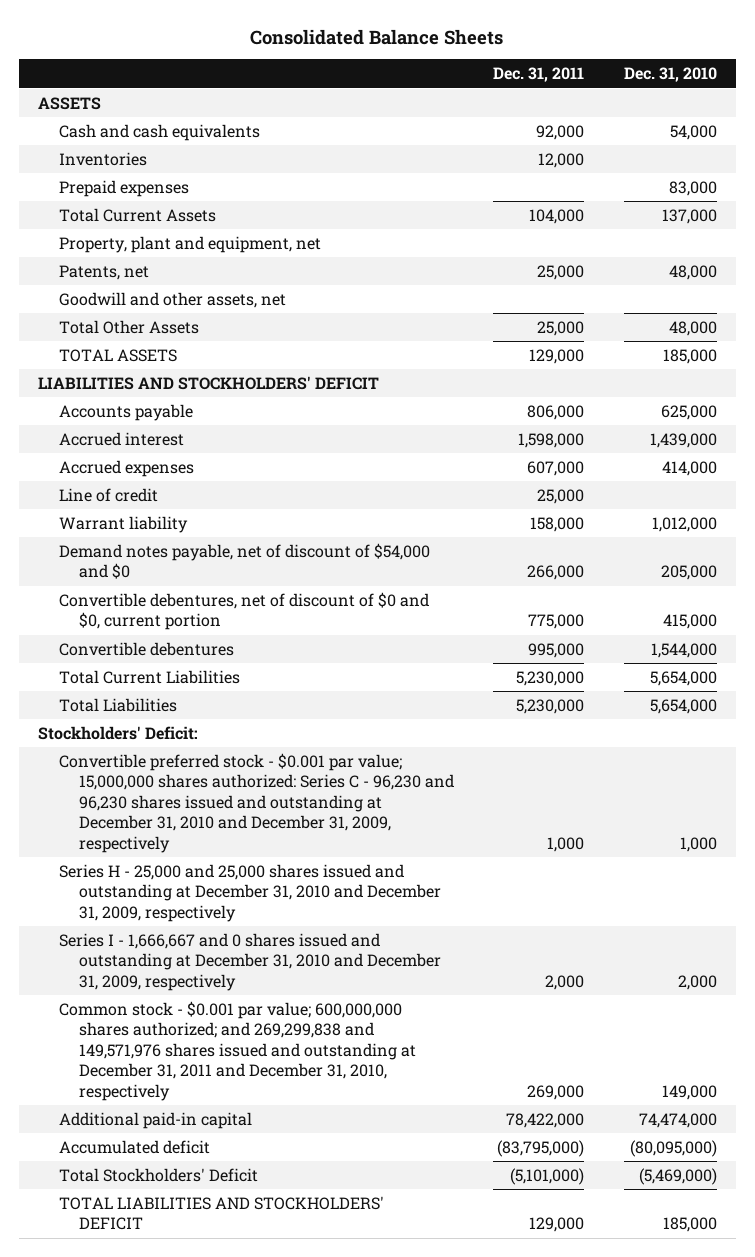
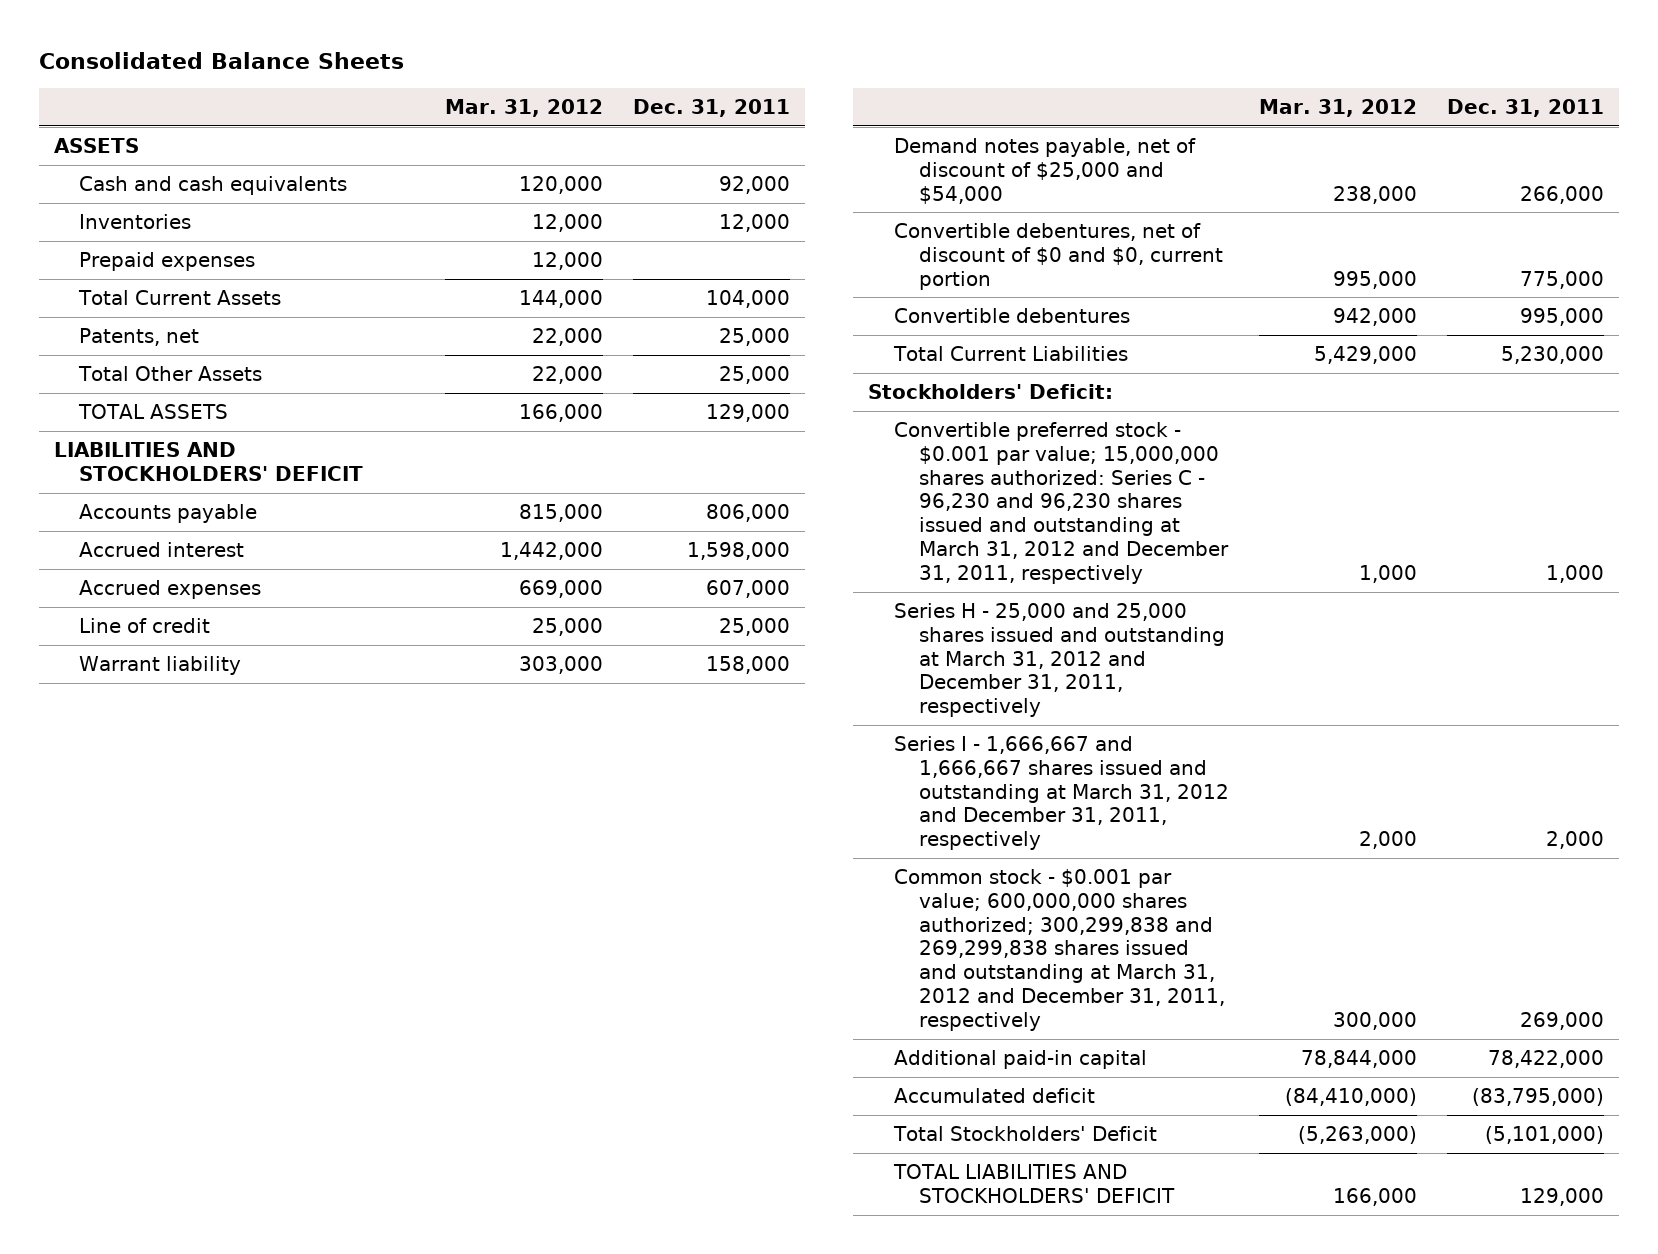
[623,67,717,83] Dec. 31, 2010 -> none
none -> [444,98,603,117] Mar. 31, 2012
[58,235,321,253] Property, plant and equipment, net -> none
[58,291,286,308] Goodwill and other assets, net -> none
[58,542,430,580] Demand notes payable, net of discount of $54,000 and $0 -> [893,137,1196,204] Demand notes payable, net of discount of $25,000 and $54,000
[58,697,177,712] Total Liabilities -> none
[58,752,455,853] Convertible preferred stock - $0.001 par value; 15,000,000 shares authorized: Series C - 96,230 and 96,230 shares issued and outstanding at December 31, 2010 and December 31, 2009, respectively -> [893,421,1230,584] Convertible preferred stock - $0.001 par value; 15,000,000 shares authorized: Series C - 96,230 and 96,230 shares issued and outstanding at March 31, 2012 and December 31, 2011, respectively
[58,863,442,922] Series H - 25,000 and 25,000 shares issued and outstanding at December 31, 2010 and December 31, 2009, respectively -> [893,602,1226,718] Series H - 25,000 and 25,000 shares issued and outstanding at March 31, 2012 and December 31, 2011, respectively
[58,932,442,991] Series I - 1,666,667 and 0 shares issued and outstanding at December 31, 2010 and December 31, 2009, respectively -> [893,735,1230,851] Series I - 1,666,667 and 1,666,667 shares issued and outstanding at March 31, 2012 and December 31, 2011, respectively
[58,1000,417,1101] Common stock - $0.001 par value; 600,000,000 shares authorized; and 269,299,838 and 149,571,976 shares issued and outstanding at December 31, 2011 and December 31, 2010, respectively -> [893,868,1226,1031] Common stock - $0.001 par value; 600,000,000 shares authorized; 300,299,838 and 269,299,838 shares issued and outstanding at March 31, 2012 and December 31, 2011, respectively

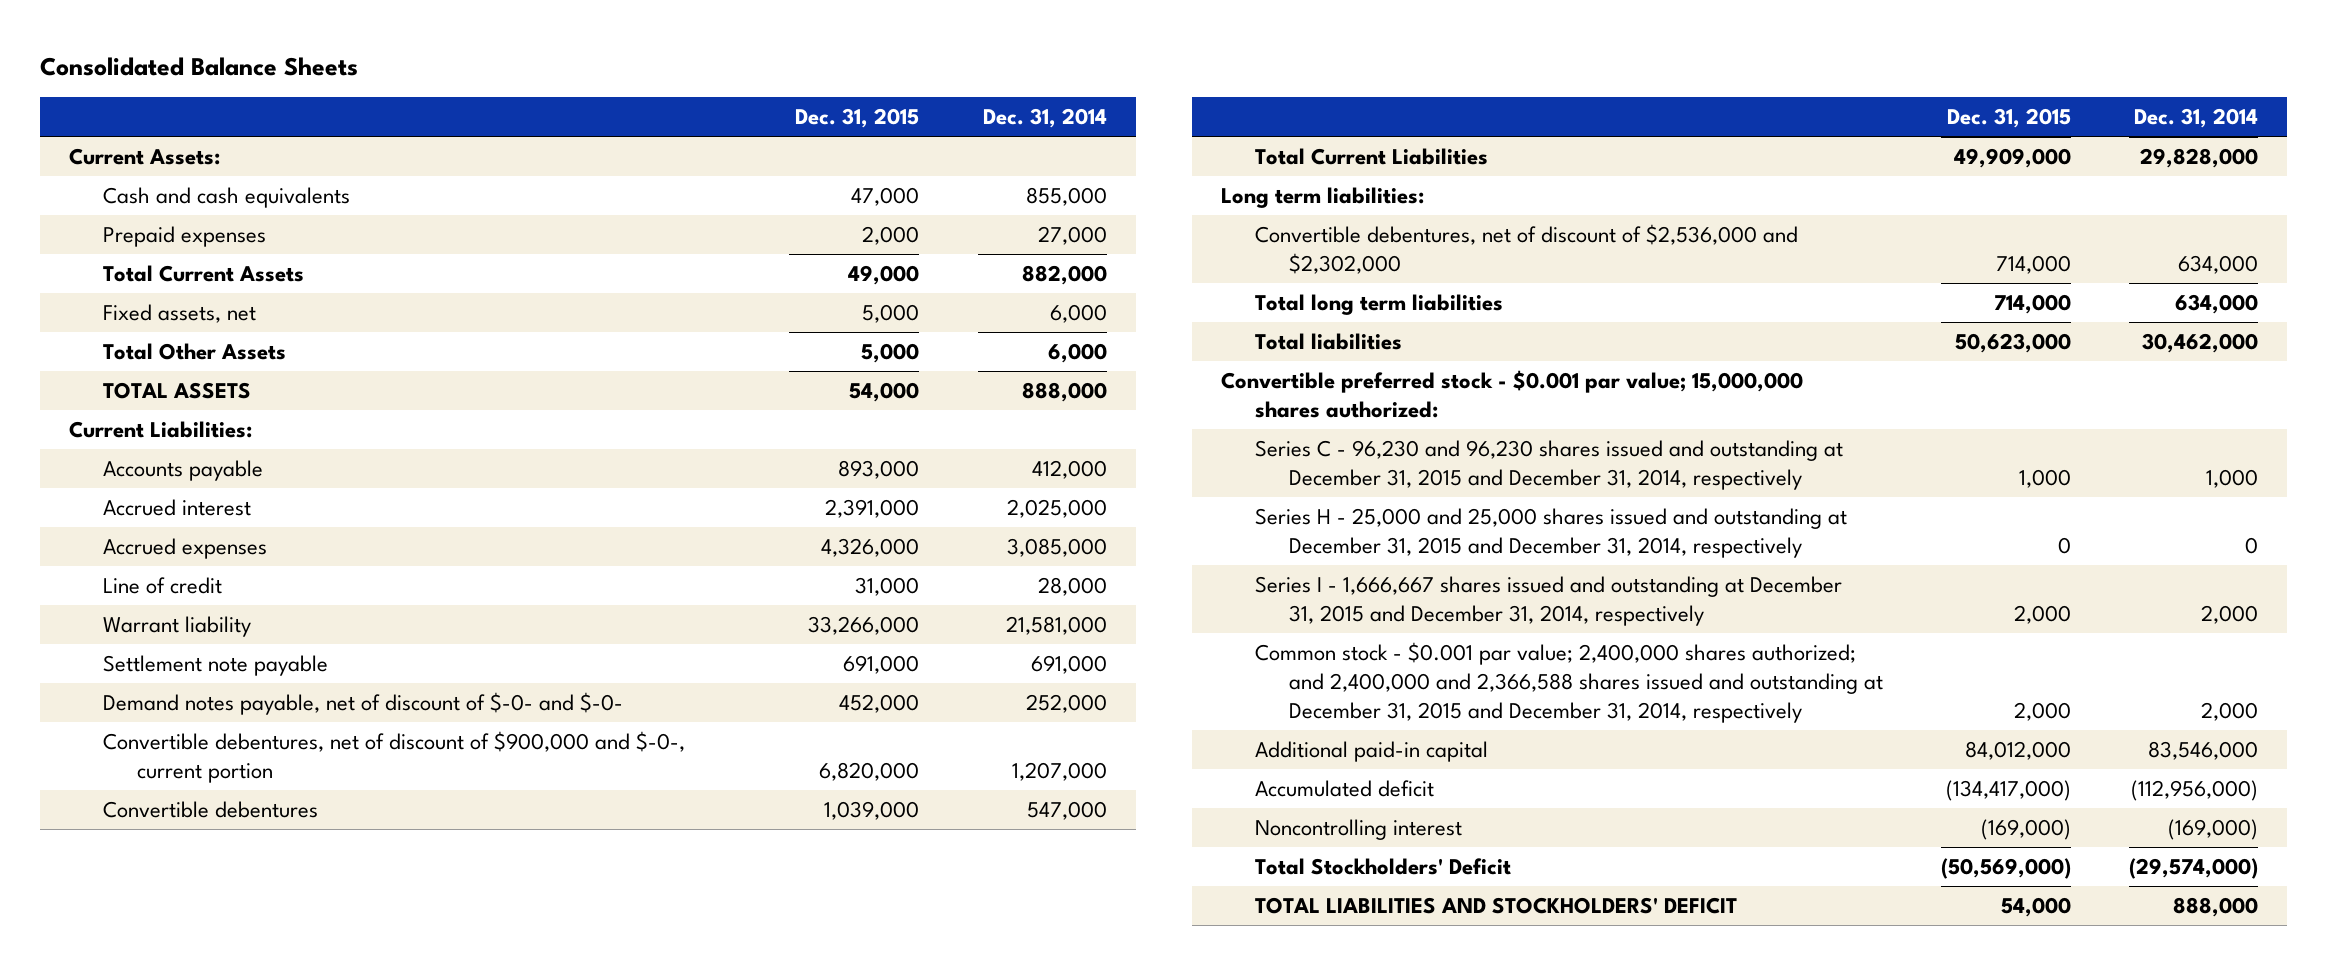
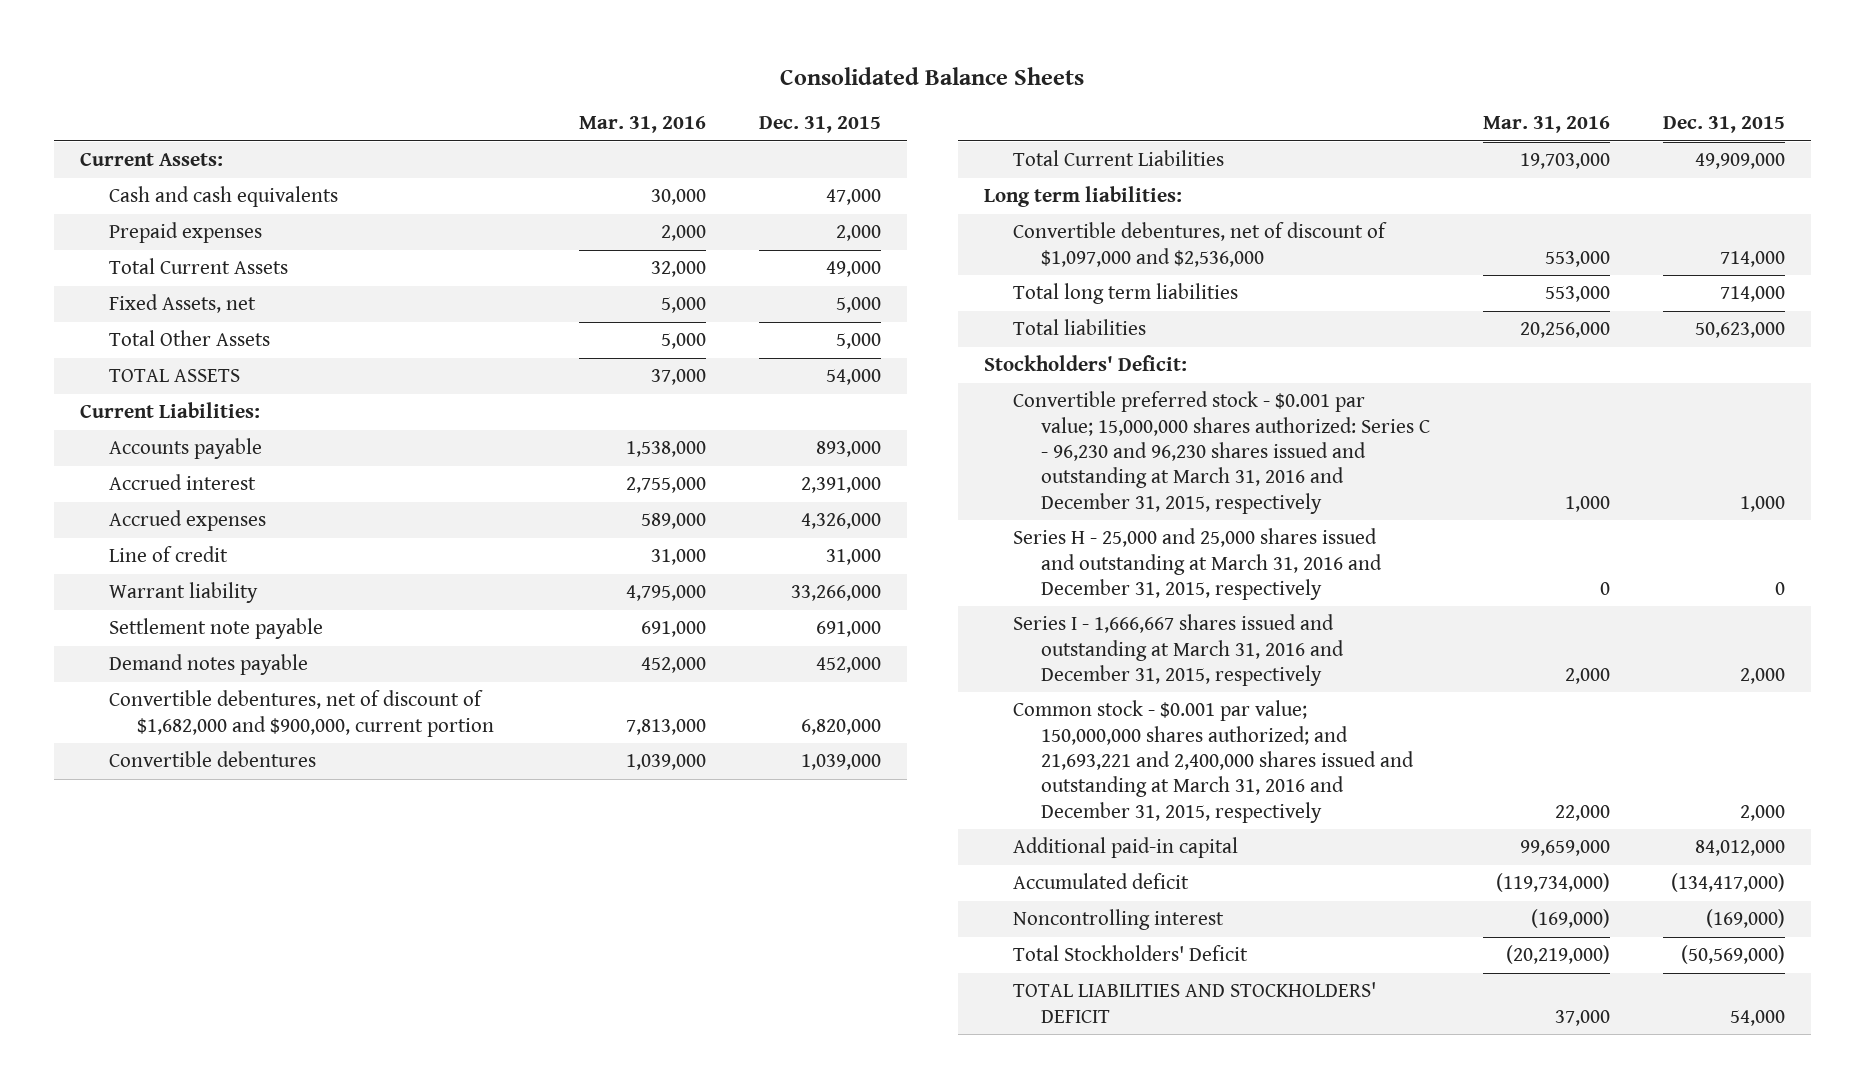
[982,108,1107,129] Dec. 31, 2014 -> none
none -> [578,116,706,134] Mar. 31, 2016
[103,303,257,323] Fixed assets, net -> [108,294,256,314] Fixed Assets, net
[103,691,624,715] Demand notes payable, net of discount of $-0- and $-0- -> [108,654,308,676] Demand notes payable
[103,730,686,783] Convertible debentures, net of discount of $900,000 and $-0-, current portion -> [108,690,495,737] Convertible debentures, net of discount of $1,682,000 and $900,000, current portion
[1254,223,1798,274] Convertible debentures, net of discount of $2,536,000 and $2,302,000 -> [1012,222,1387,267] Convertible debentures, net of discount of $1,097,000 and $2,536,000
[1220,369,1803,418] Convertible preferred stock - $0.001 par value; 15,000,000 shares authorized: -> none
none -> [984,355,1188,372] Stockholders' Deficit:
[1254,439,1843,490] Series C - 96,230 and 96,230 shares issued and outstanding at December 31, 2015 and December 31, 2014, respectively -> [1012,391,1431,514] Convertible preferred stock - $0.001 par value; 15,000,000 shares authorized: Series C - 96,230 and 96,230 shares issued and outstanding at March 31, 2016 and December 31, 2015, respectively
[1254,507,1847,558] Series H - 25,000 and 25,000 shares issued and outstanding at December 31, 2015 and December 31, 2014, respectively -> [1012,528,1383,600] Series H - 25,000 and 25,000 shares issued and outstanding at March 31, 2016 and December 31, 2015, respectively
[1254,575,1842,626] Series I - 1,666,667 shares issued and outstanding at December 31, 2015 and December 31, 2014, respectively -> [1012,614,1345,686] Series I - 1,666,667 shares issued and outstanding at March 31, 2016 and December 31, 2015, respectively
[1254,641,1883,723] Common stock - $0.001 par value; 2,400,000 shares authorized; and 2,400,000 and 2,366,588 shares issued and outstanding at December 31, 2015 and December 31, 2014, respectively -> [1012,700,1415,823] Common stock - $0.001 par value; 150,000,000 shares authorized; and 21,693,221 and 2,400,000 shares issued and outstanding at March 31, 2016 and December 31, 2015, respectively

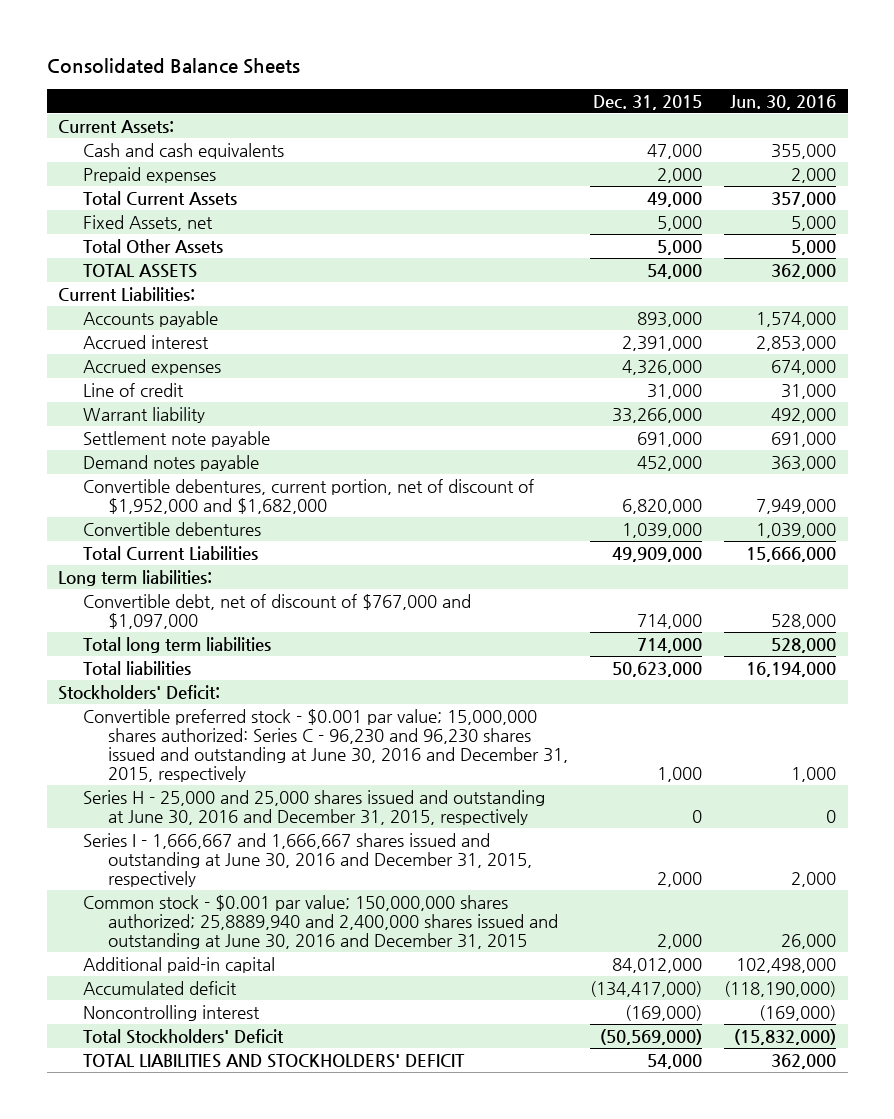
[578,116,706,134] Mar. 31, 2016 -> none
none -> [730,94,837,110] Jun. 30, 2016
[108,690,495,737] Convertible debentures, net of discount of $1,682,000 and $900,000, current portion -> [82,478,534,514] Convertible debentures, current portion, net of discount of $1,952,000 and $1,682,000
[1012,222,1387,267] Convertible debentures, net of discount of $1,097,000 and $2,536,000 -> [82,593,471,629] Convertible debt, net of discount of $767,000 and $1,097,000
[1012,391,1431,514] Convertible preferred stock - $0.001 par value; 15,000,000 shares authorized: Series C - 96,230 and 96,230 shares issued and outstanding at March 31, 2016 and December 31, 2015, respectively -> [82,708,569,783] Convertible preferred stock - $0.001 par value; 15,000,000 shares authorized: Series C - 96,230 and 96,230 shares issued and outstanding at June 30, 2016 and December 31, 2015, respectively
[1012,528,1383,600] Series H - 25,000 and 25,000 shares issued and outstanding at March 31, 2016 and December 31, 2015, respectively -> [82,789,545,825] Series H - 25,000 and 25,000 shares issued and outstanding at June 30, 2016 and December 31, 2015, respectively
[1012,614,1345,686] Series I - 1,666,667 shares issued and outstanding at March 31, 2016 and December 31, 2015, respectively -> [82,832,533,888] Series I - 1,666,667 and 1,666,667 shares issued and outstanding at June 30, 2016 and December 31, 2015, respectively
[1012,700,1415,823] Common stock - $0.001 par value; 150,000,000 shares authorized; and 21,693,221 and 2,400,000 shares issued and outstanding at March 31, 2016 and December 31, 2015, respectively -> [82,894,559,950] Common stock - $0.001 par value; 150,000,000 shares authorized; 25,8889,940 and 2,400,000 shares issued and outstanding at June 30, 2016 and December 31, 2015

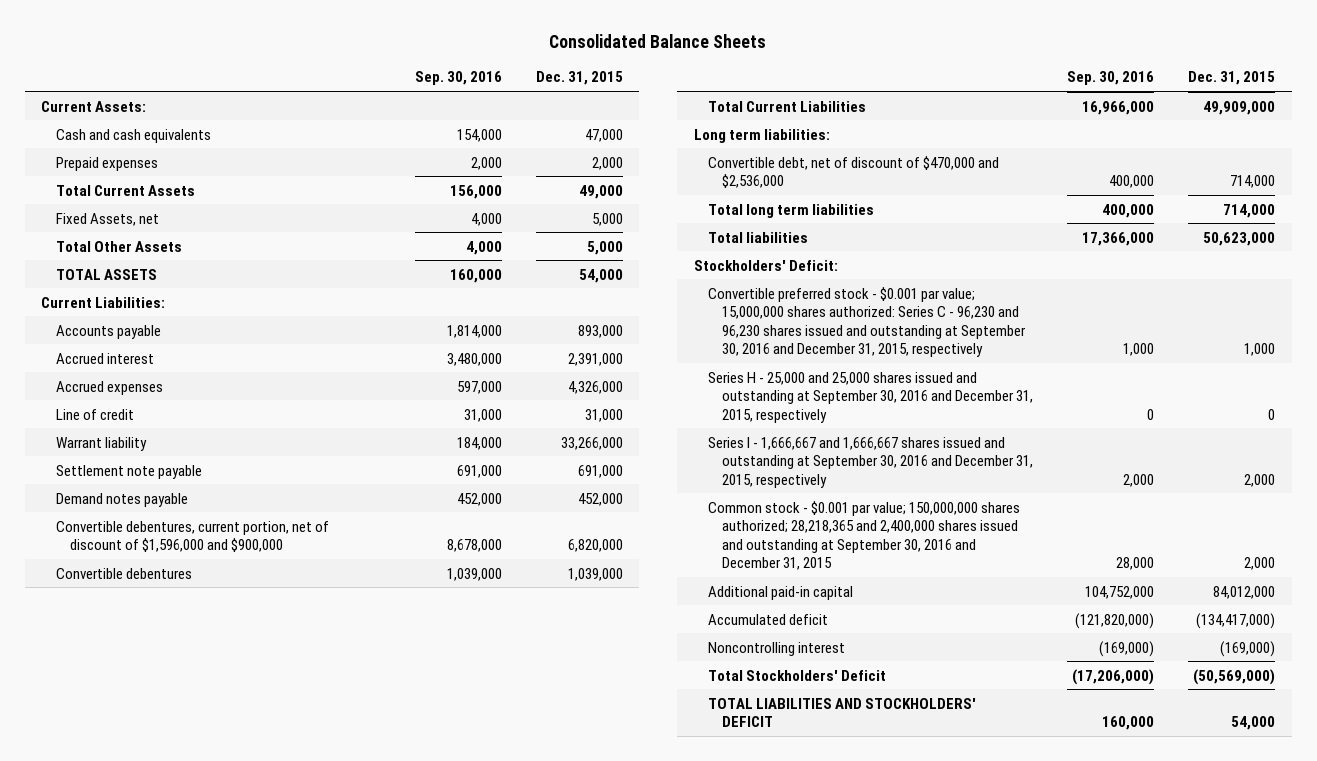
[730,94,837,110] Jun. 30, 2016 -> none
none -> [414,71,502,86] Sep. 30, 2016
[82,478,534,514] Convertible debentures, current portion, net of discount of $1,952,000 and $1,682,000 -> [55,520,329,553] Convertible debentures, current portion, net of discount of $1,596,000 and $900,000
[82,593,471,629] Convertible debt, net of discount of $767,000 and $1,097,000 -> [708,155,1000,189] Convertible debt, net of discount of $470,000 and $2,536,000
[82,708,569,783] Convertible preferred stock - $0.001 par value; 15,000,000 shares authorized: Series C - 96,230 and 96,230 shares issued and outstanding at June 30, 2016 and December 31, 2015, respectively -> [708,286,1027,358] Convertible preferred stock - $0.001 par value; 15,000,000 shares authorized: Series C - 96,230 and 96,230 shares issued and outstanding at September 30, 2016 and December 31, 2015, respectively
[82,789,545,825] Series H - 25,000 and 25,000 shares issued and outstanding at June 30, 2016 and December 31, 2015, respectively -> [708,371,1034,423] Series H - 25,000 and 25,000 shares issued and outstanding at September 30, 2016 and December 31, 2015, respectively
[82,832,533,888] Series I - 1,666,667 and 1,666,667 shares issued and outstanding at June 30, 2016 and December 31, 2015, respectively -> [708,436,1034,488] Series I - 1,666,667 and 1,666,667 shares issued and outstanding at September 30, 2016 and December 31, 2015, respectively
[82,894,559,950] Common stock - $0.001 par value; 150,000,000 shares authorized; 25,8889,940 and 2,400,000 shares issued and outstanding at June 30, 2016 and December 31, 2015 -> [708,500,1021,571] Common stock - $0.001 par value; 150,000,000 shares authorized; 28,218,365 and 2,400,000 shares issued and outstanding at September 30, 2016 and December 31, 2015

